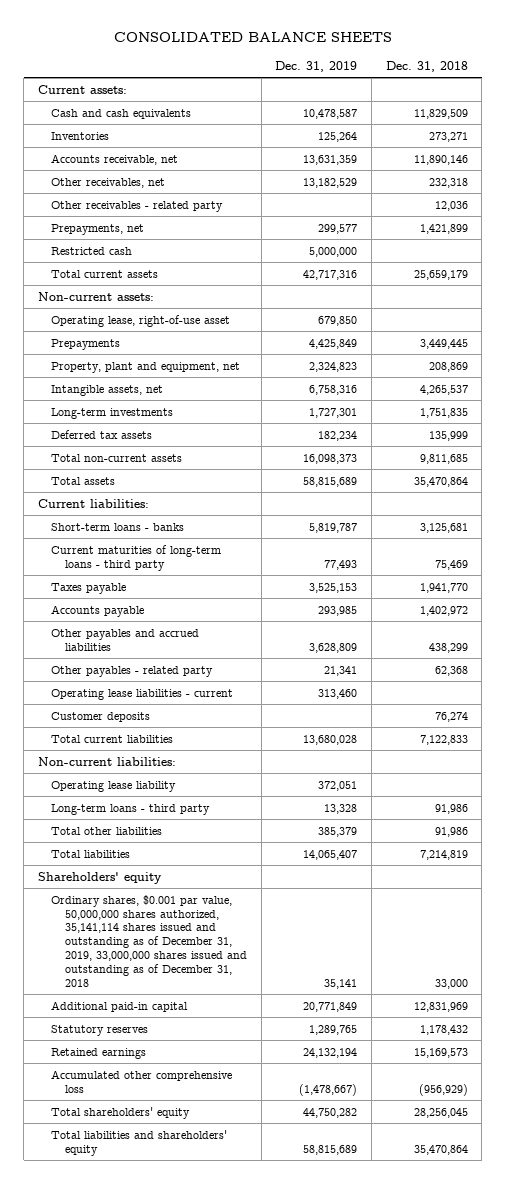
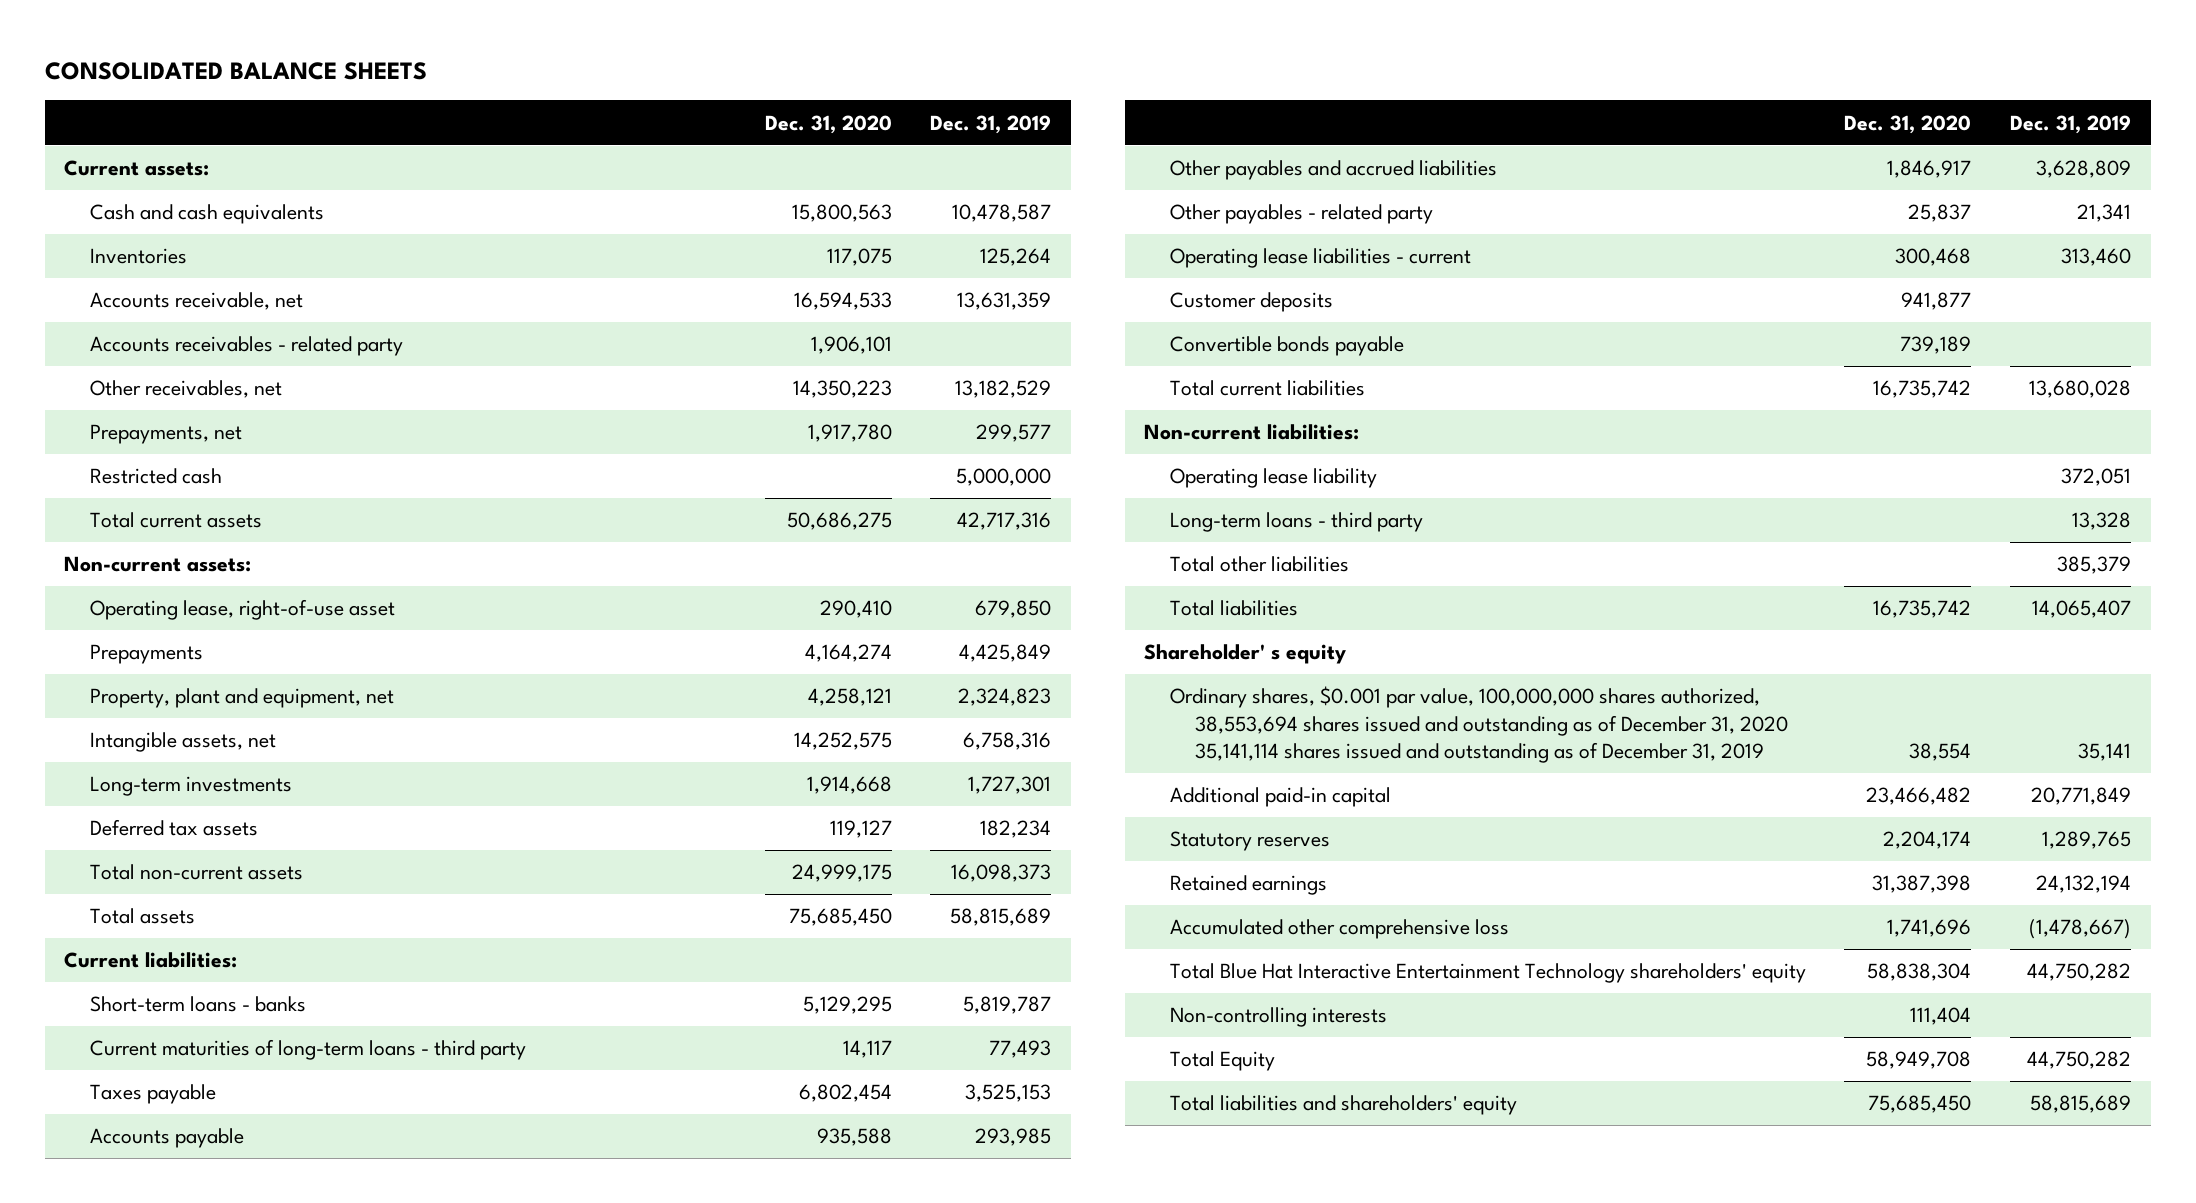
[385,60,468,72] Dec. 31, 2018 -> none
none -> [764,114,892,134] Dec. 31, 2020
none -> [89,336,403,357] Accounts receivables - related party
[51,200,224,212] Other receivables - related party -> none
none -> [1169,336,1404,357] Convertible bonds payable
[37,871,162,884] Shareholders' equity -> [1144,644,1347,665] Shareholder' s equity
[51,894,247,988] Ordinary shares, $0.001 par value, 50,000,000 shares authorized, 35,141,114 shares issued and outstanding as of December 31, 2019, 33,000,000 shares issued and outstanding as of December 31, 2018 -> [1169,686,1788,764] Ordinary shares, $0.001 par value, 100,000,000 shares authorized, 38,553,694 shares issued and outstanding as of December 31, 2020 35,141,114 shares issued and outstanding as of December 31, 2019
none -> [1169,963,1806,984] Total Blue Hat Interactive Entertainment Technology shareholders' equity
none -> [1169,1007,1387,1028] Non-controlling interests
[51,1106,191,1119] Total shareholders' equity -> [1169,1051,1275,1072] Total Equity

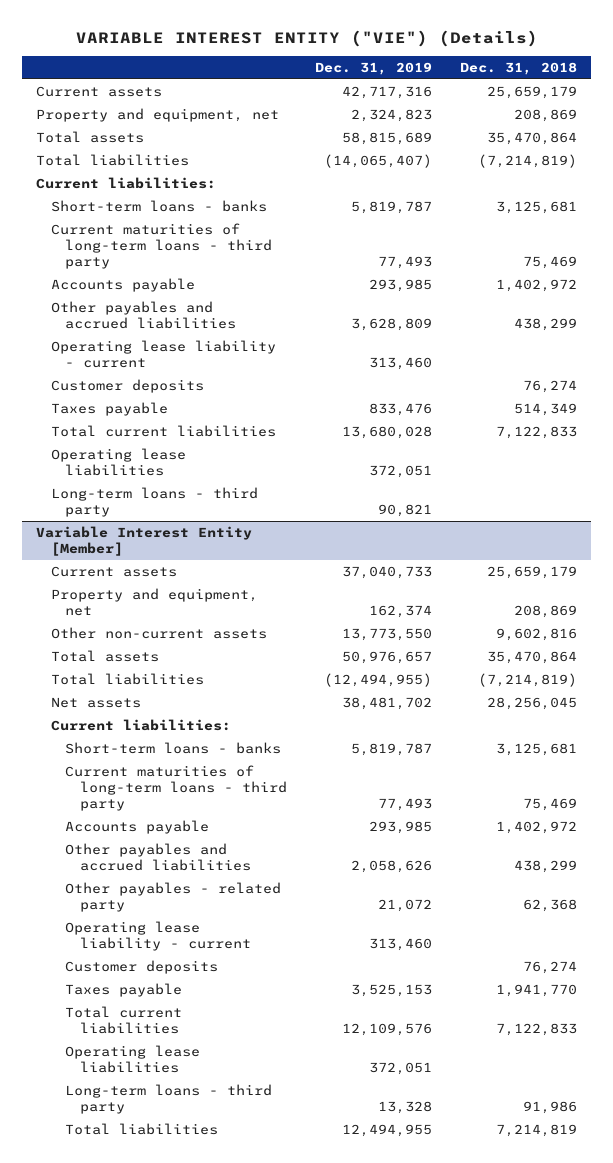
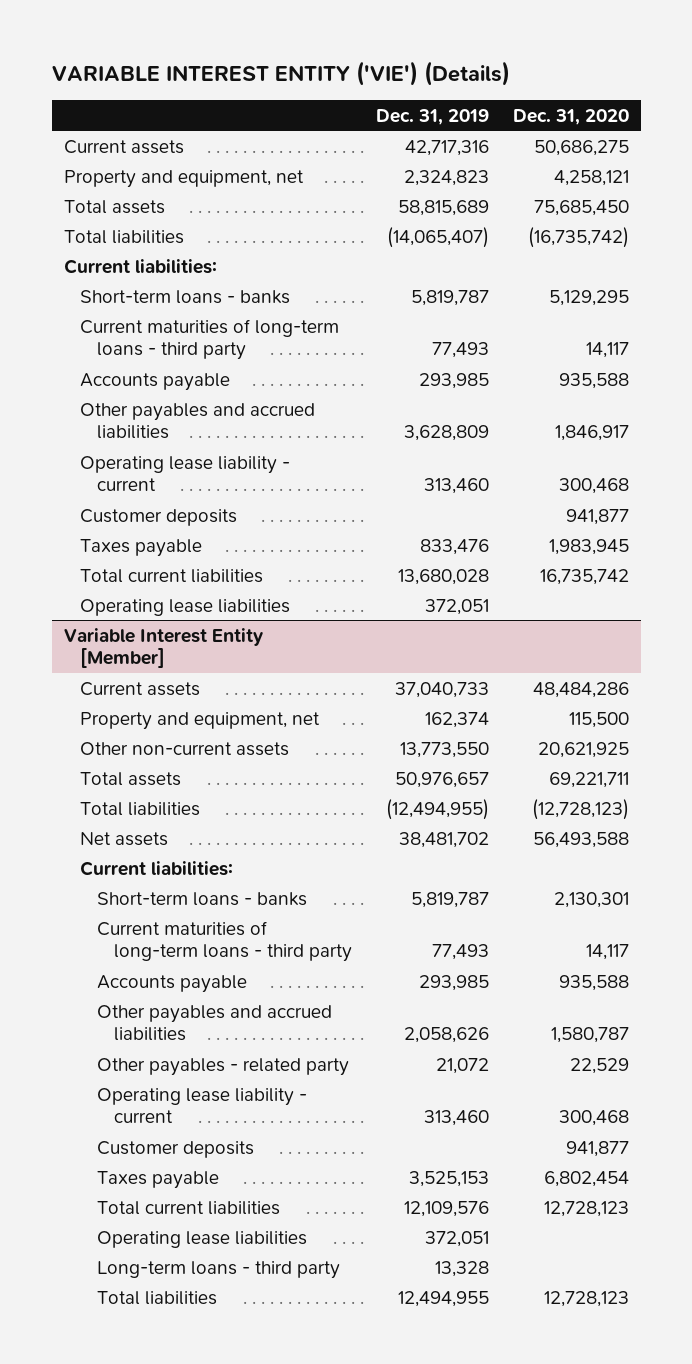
[75,29,538,47] VARIABLE INTEREST ENTITY ("VIE") (Details) -> [51,61,510,87] VARIABLE INTEREST ENTITY ('VIE') (Details)
[459,61,577,75] Dec. 31, 2018 -> none
none -> [512,108,629,125] Dec. 31, 2020
[50,487,258,518] Long-term loans - third party -> none

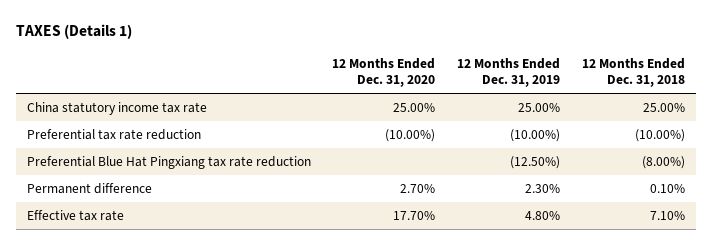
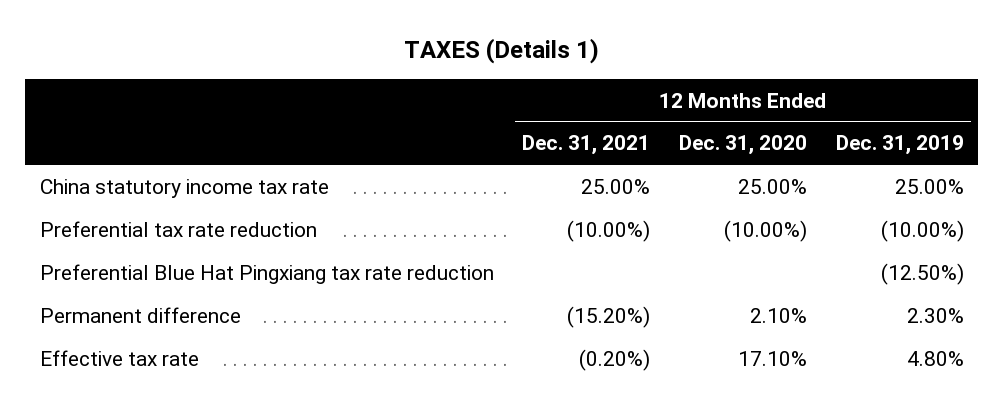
[582,57,686,88] 12 Months Ended Dec. 31, 2018 -> none
none -> [522,135,651,156] Dec. 31, 2021
[400,183,436,193] 2.70% -> [749,307,807,323] 2.10%
[393,210,436,220] 17.70% -> [737,350,807,366] 17.10%

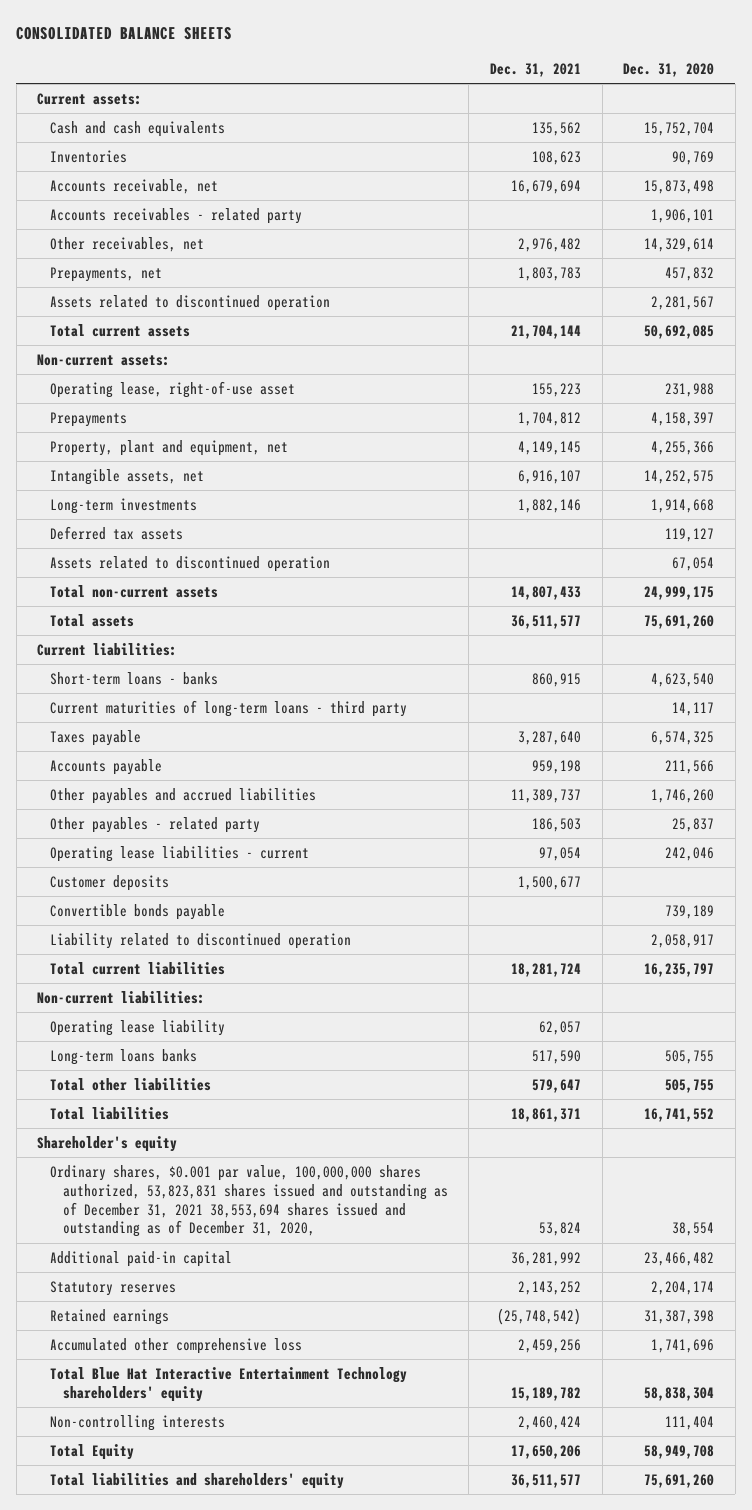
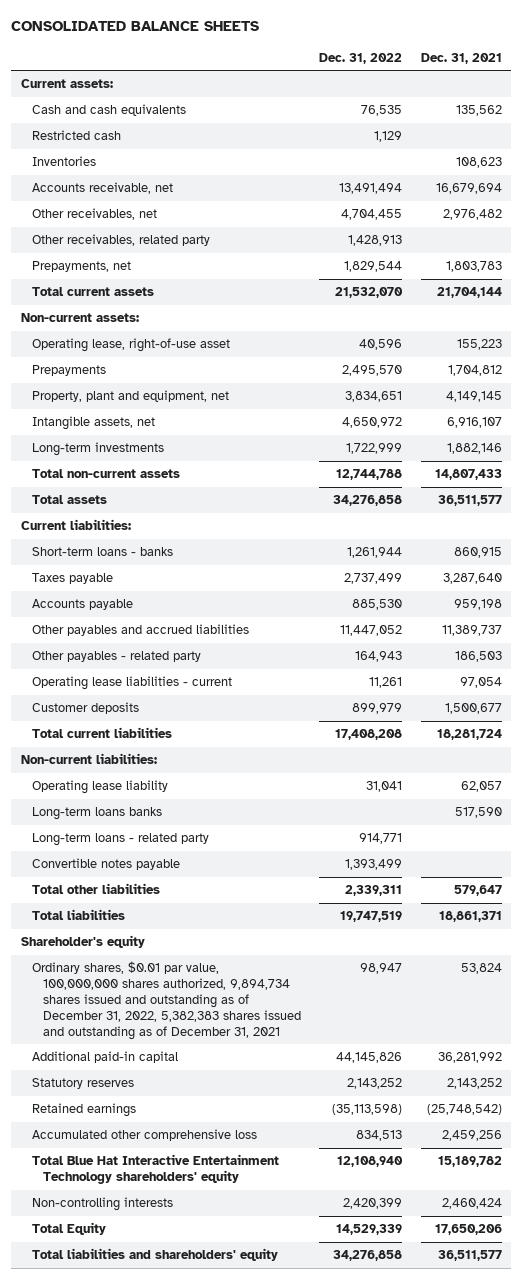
[623,62,715,77] Dec. 31, 2020 -> none
none -> [319,52,403,64] Dec. 31, 2022
none -> [31,130,121,141] Restricted cash
[49,207,302,224] Accounts receivables - related party -> none
none -> [31,234,210,247] Other receivables, related party
[49,294,330,311] Assets related to discontinued operation -> none
[49,525,183,540] Deferred tax assets -> none
[49,555,330,572] Assets related to discontinued operation -> none
[49,699,407,717] Current maturities of long-term loans - third party -> none
[49,903,225,920] Convertible bonds payable -> none
[49,932,351,949] Liability related to discontinued operation -> none
none -> [31,833,209,847] Long-term loans - related party
none -> [31,858,180,871] Convertible notes payable
[49,1164,448,1238] Ordinary shares, $0.001 par value, 100,000,000 shares authorized, 53,823,831 shares issued and outstanding as of December 31, 2021 38,553,694 shares issued and outstanding as of December 31, 2020, -> [31,961,301,1040] Ordinary shares, $0.01 par value, 100,000,000 shares authorized, 9,894,734 shares issued and outstanding as of December 31, 2022, 5,382,383 shares issued and outstanding as of December 31, 2021

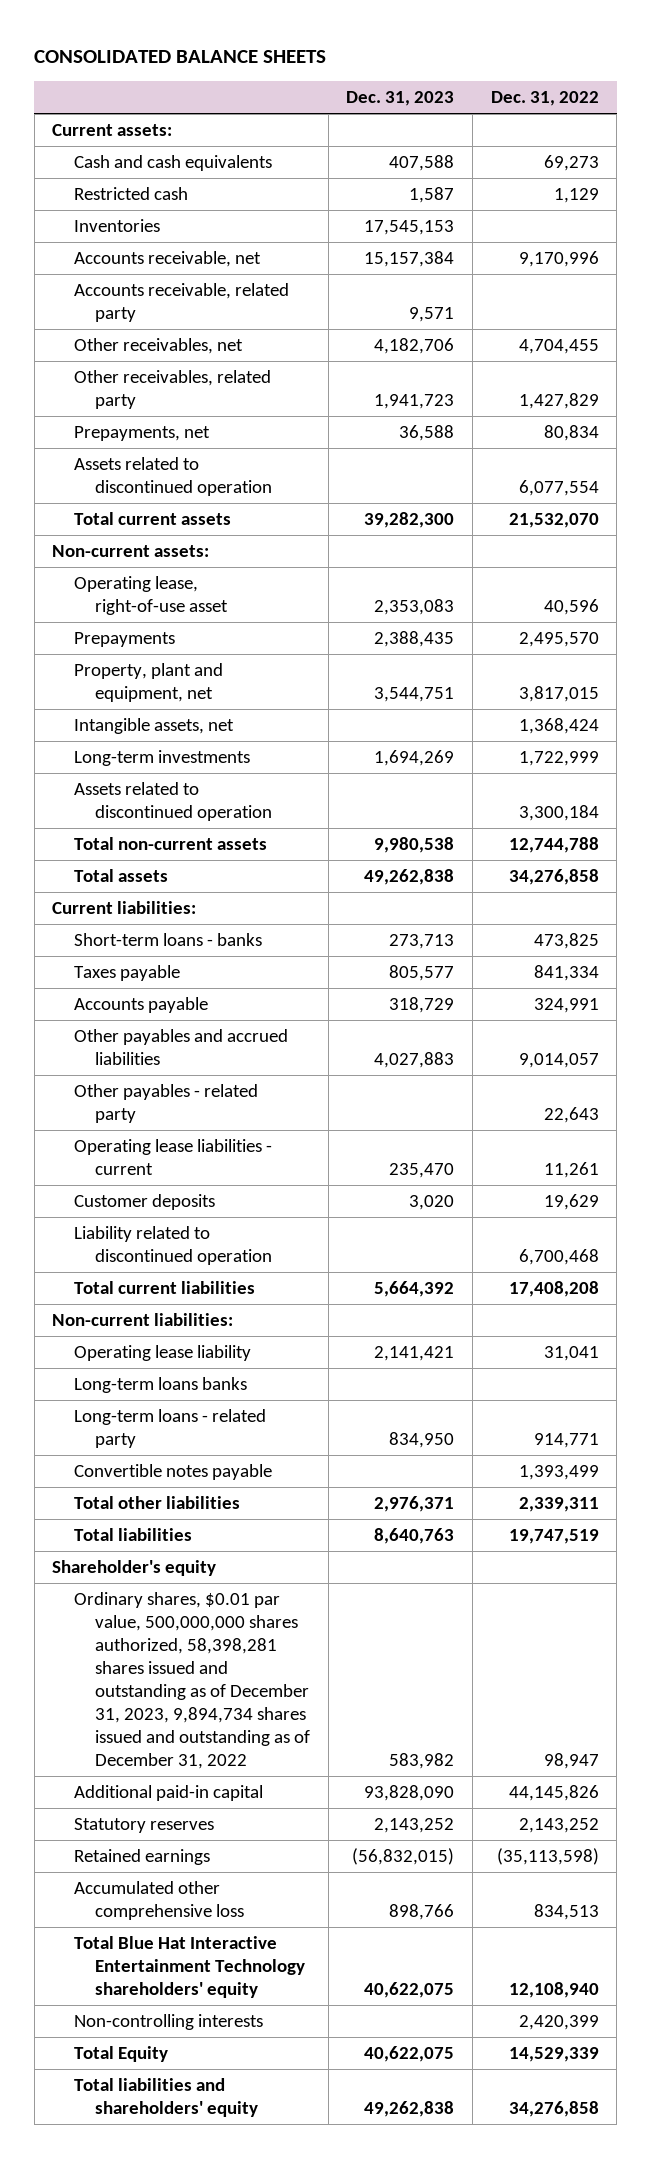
[420,52,502,64] Dec. 31, 2021 -> none
none -> [346,91,455,107] Dec. 31, 2023
[361,105,403,117] 76,535 -> [543,155,599,172] 69,273
[339,183,403,195] 13,491,494 -> [518,251,599,268] 9,170,996
none -> [73,283,289,323] Accounts receivable, related party
[348,235,403,247] 1,428,913 -> [518,393,599,410] 1,427,829
[344,261,403,273] 1,829,544 -> [543,425,599,442] 80,834
none -> [73,457,273,497] Assets related to discontinued operation
[345,391,403,403] 3,834,651 -> [518,686,599,703] 3,817,015
[342,417,403,429] 4,650,972 -> [518,718,599,735] 1,368,424
none -> [73,782,273,822] Assets related to discontinued operation
[347,547,403,559] 1,261,944 -> [533,933,599,950] 473,825
[344,573,403,585] 2,737,499 -> [533,965,599,982] 841,334
[352,599,403,611] 885,530 -> [533,998,599,1014] 324,991
[340,625,403,637] 11,447,052 -> [518,1053,599,1069] 9,014,057
[355,651,403,663] 164,943 -> [543,1107,599,1124] 22,643
[352,703,403,715] 899,979 -> [543,1194,599,1211] 19,629
none -> [73,1226,273,1266] Liability related to discontinued operation
[31,961,301,1040] Ordinary shares, $0.01 par value, 100,000,000 shares authorized, 9,894,734 shares issued and outstanding as of December 31, 2022, 5,382,383 shares issued and outstanding as of December 31, 2021 -> [73,1592,311,1769] Ordinary shares, $0.01 par value, 500,000,000 shares authorized, 58,398,281 shares issued and outstanding as of December 31, 2023, 9,894,734 shares issued and outstanding as of December 31, 2022

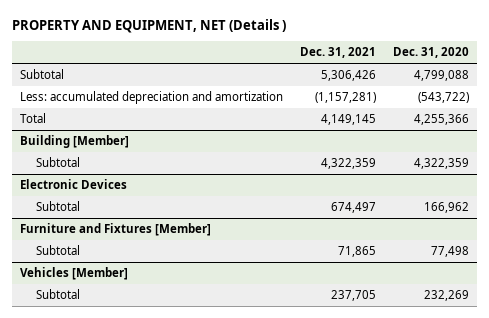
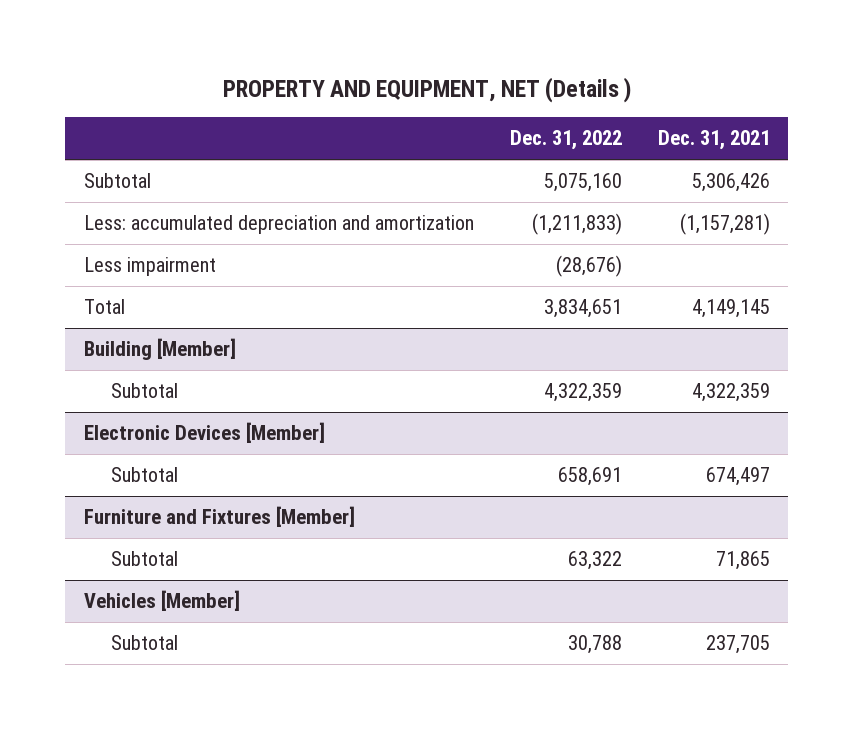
[392,47,469,59] Dec. 31, 2020 -> none
none -> [509,130,622,151] Dec. 31, 2022
none -> [83,256,216,276] Less impairment
[20,179,128,190] Electronic Devices -> [83,421,325,443] Electronic Devices [Member]

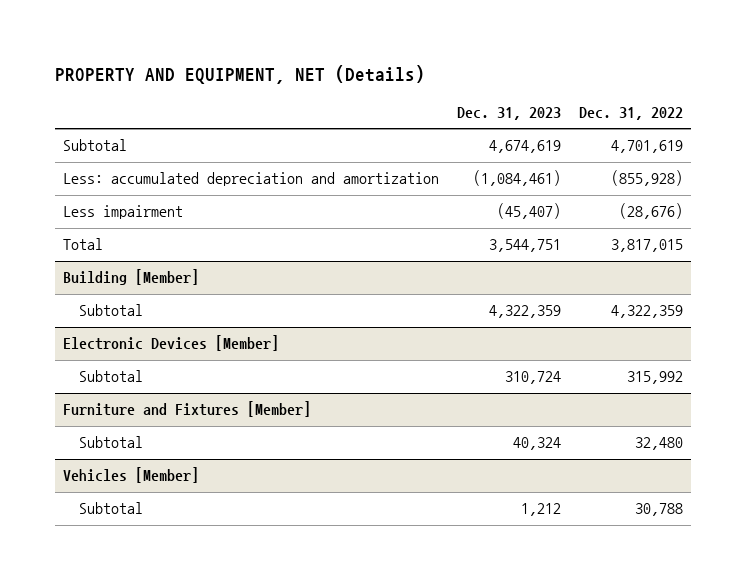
[222,77,631,104] PROPERTY AND EQUIPMENT, NET (Details ) -> [54,64,425,84] PROPERTY AND EQUIPMENT, NET (Details)
[658,130,771,151] Dec. 31, 2021 -> none
none -> [456,107,561,121] Dec. 31, 2023
[543,172,622,192] 5,075,160 -> [610,140,683,154] 4,701,619
[531,212,622,235] (1,211,833) -> [610,170,683,187] (855,928)
[543,298,622,318] 3,834,651 -> [610,239,683,253] 3,817,015
[557,466,622,486] 658,691 -> [626,371,683,385] 315,992
[567,550,622,570] 63,322 -> [634,437,683,451] 32,480

